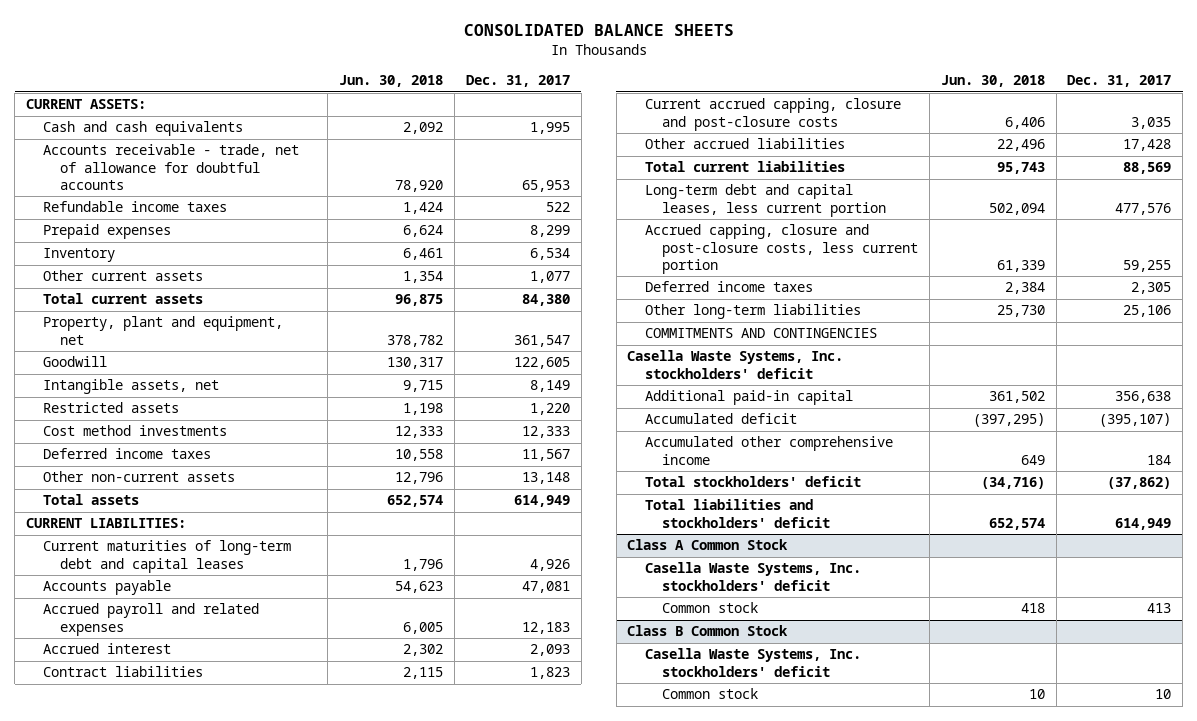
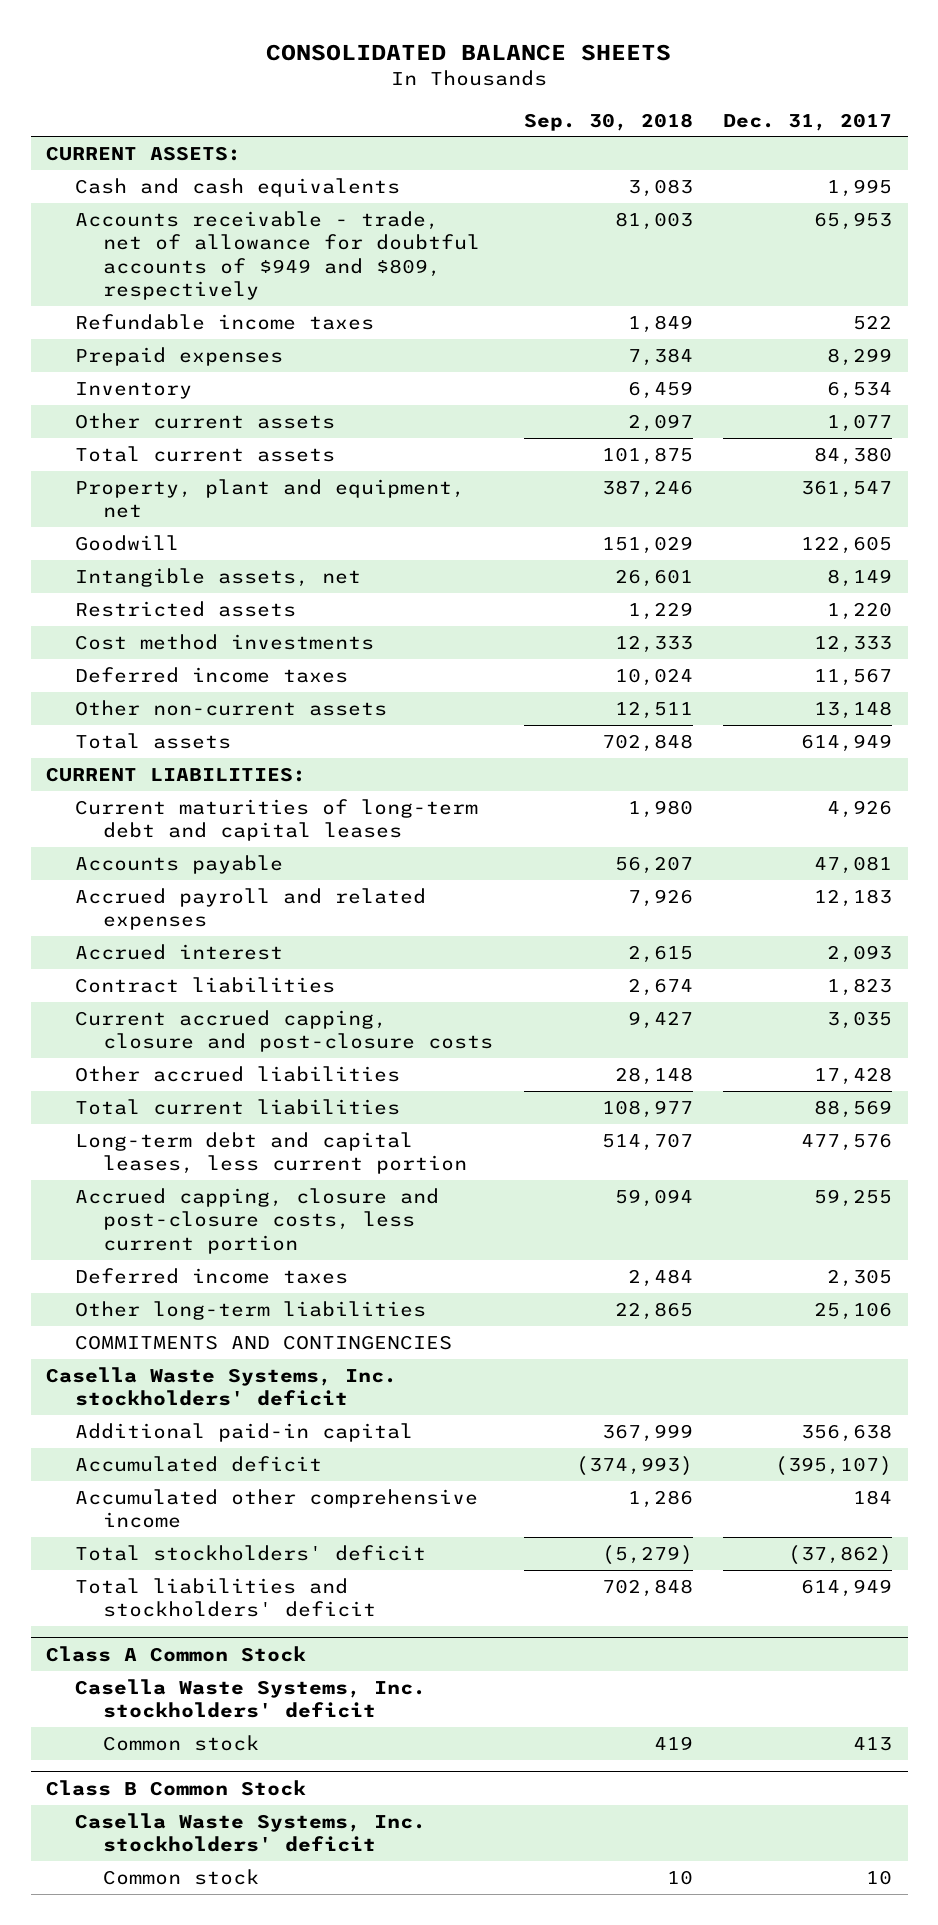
[339,75,444,88] Jun. 30, 2018 -> none
none -> [523,112,693,131] Sep. 30, 2018
[43,144,300,190] Accounts receivable - trade, net of allowance for doubtful accounts -> [74,210,481,300] Accounts receivable - trade, net of allowance for doubtful accounts of $949 and $809, respectively

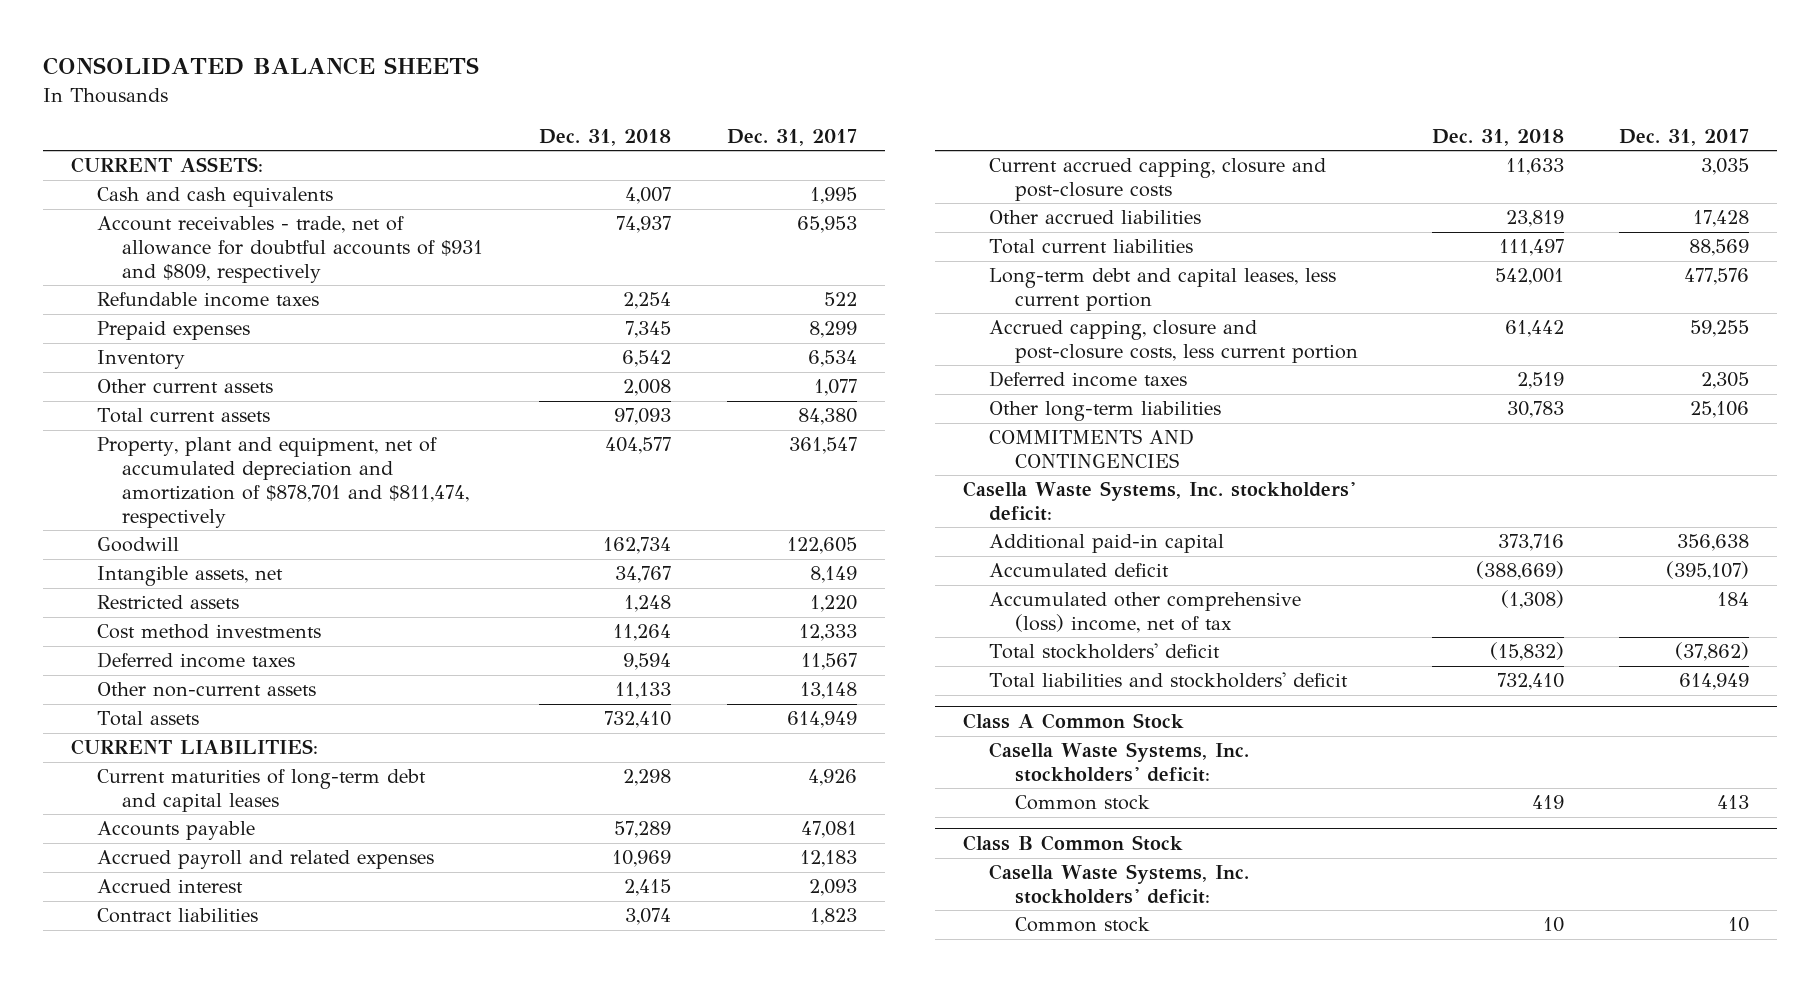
[523,112,693,131] Sep. 30, 2018 -> none
none -> [539,129,672,147] Dec. 31, 2018
[74,210,481,300] Accounts receivable - trade, net of allowance for doubtful accounts of $949 and $809, respectively -> [96,216,484,283] Account receivables - trade, net of allowance for doubtful accounts of $931 and $809, respectively
[74,478,465,519] Property, plant and equipment, net -> [96,437,470,528] Property, plant and equipment, net of accumulated depreciation and amortization of $878,701 and $811,474, respectively
[45,1366,397,1407] Casella Waste Systems, Inc. stockholders' deficit -> [963,481,1356,522] Casella Waste Systems, Inc. stockholders' deficit:
[74,1488,478,1529] Accumulated other comprehensive income -> [989,592,1302,634] Accumulated other comprehensive (loss) income, net of tax
[74,1678,426,1719] Casella Waste Systems, Inc. stockholders' deficit -> [989,742,1250,783] Casella Waste Systems, Inc. stockholders' deficit:
[74,1812,426,1853] Casella Waste Systems, Inc. stockholders' deficit -> [989,864,1250,905] Casella Waste Systems, Inc. stockholders' deficit:

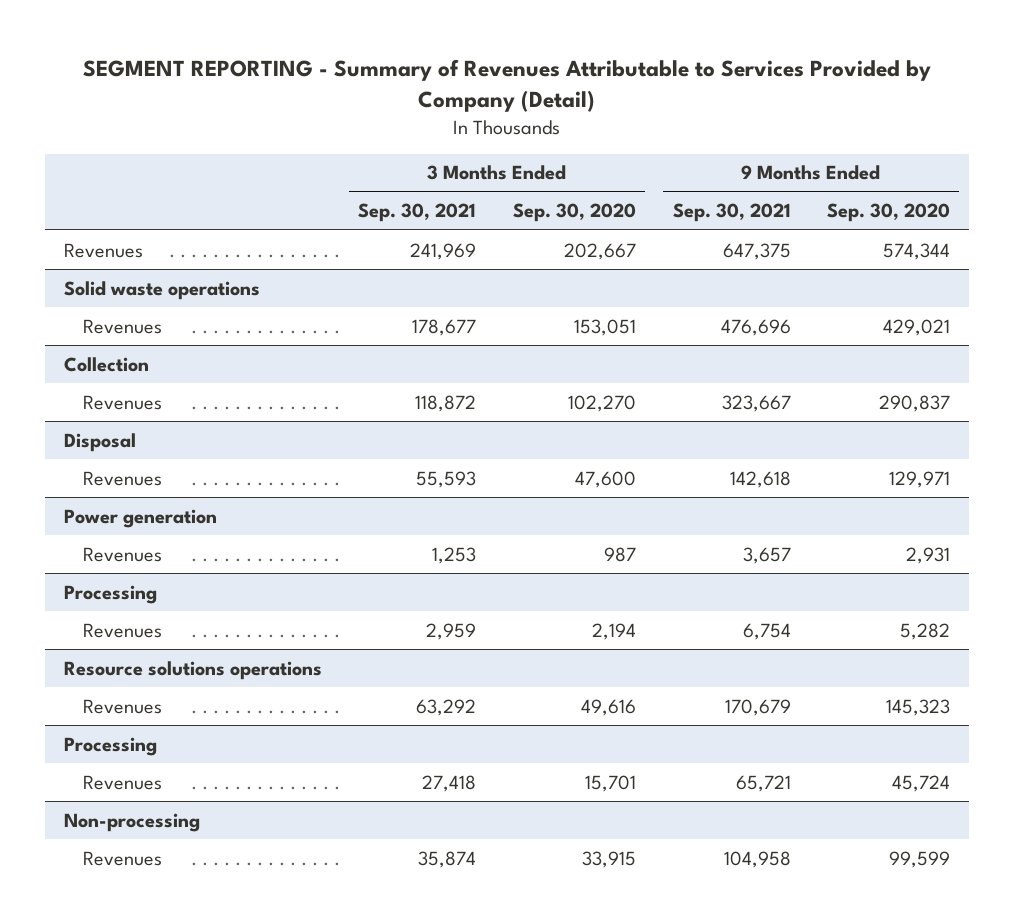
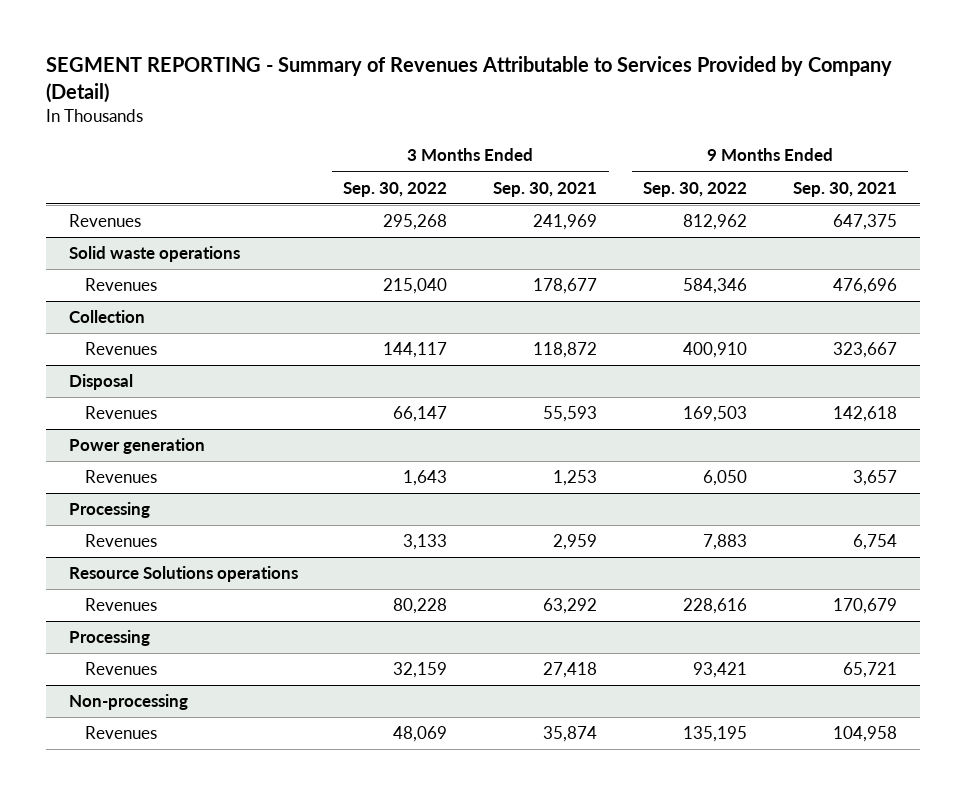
[513,203,637,223] Sep. 30, 2020 -> none
[827,203,951,223] Sep. 30, 2020 -> none
none -> [343,181,448,197] Sep. 30, 2022
none -> [643,181,748,197] Sep. 30, 2022
[63,660,322,680] Resource solutions operations -> [68,566,298,583] Resource Solutions operations

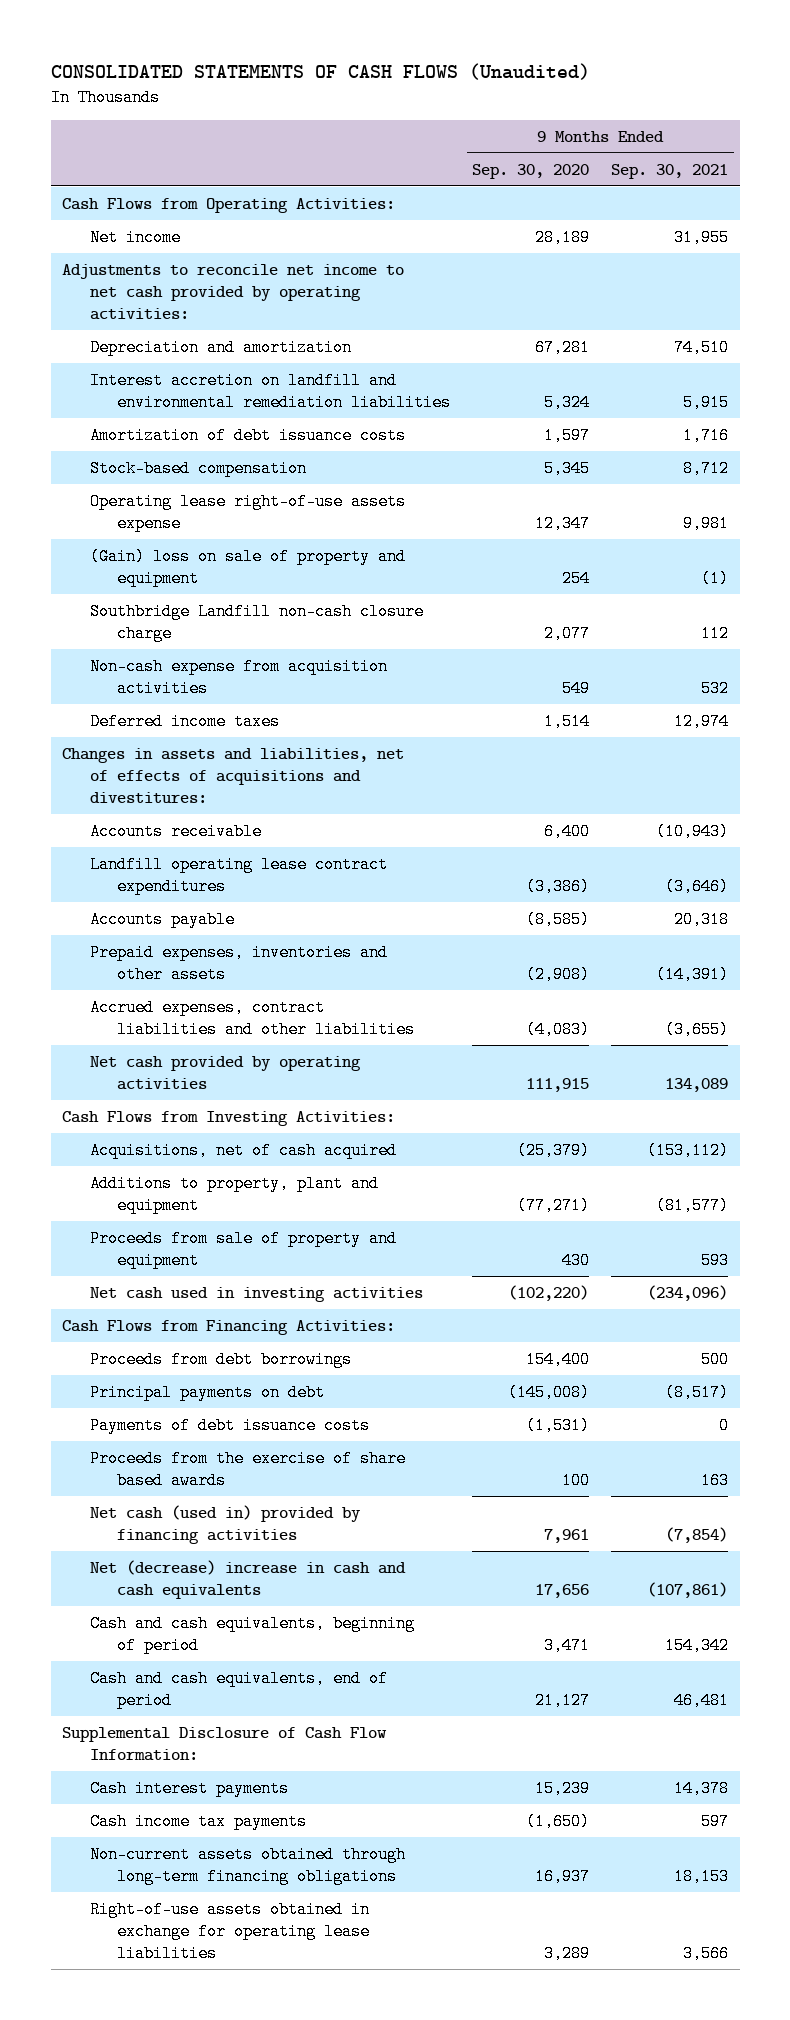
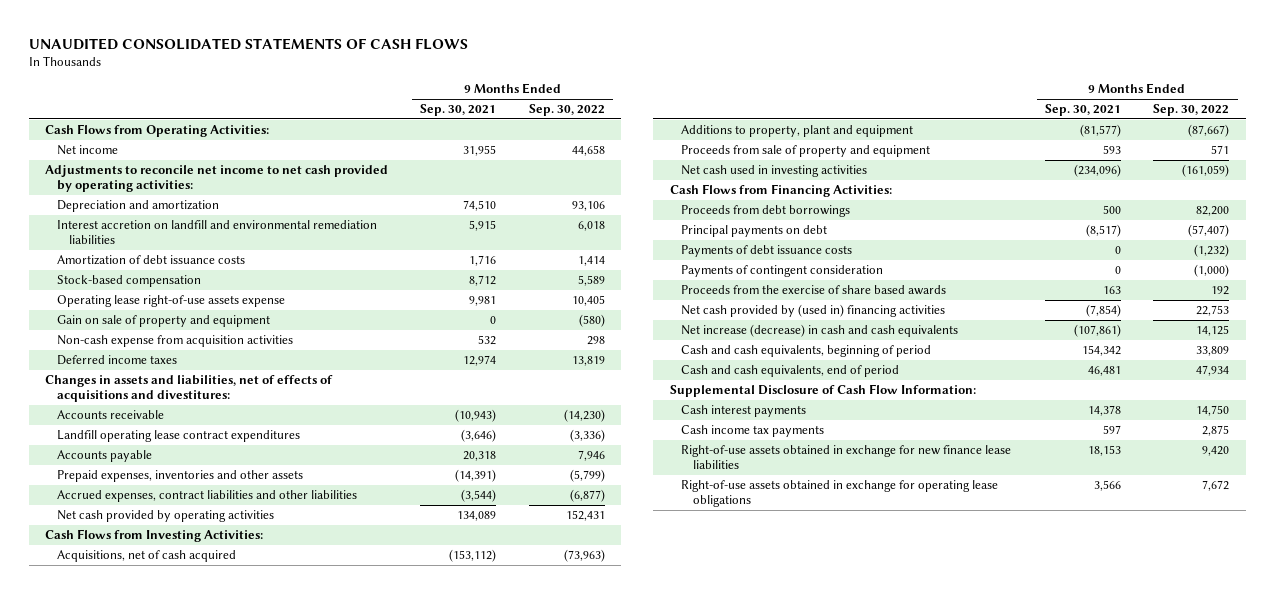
[50,63,590,81] CONSOLIDATED STATEMENTS OF CASH FLOWS (Unaudited) -> [28,37,468,50] UNAUDITED CONSOLIDATED STATEMENTS OF CASH FLOWS
[472,163,590,179] Sep. 30, 2020 -> none
none -> [528,104,605,117] Sep. 30, 2022
[89,602,424,642] Southbridge Landfill non-cash closure charge -> none
[89,547,406,587] (Gain) loss on sale of property and equipment -> [56,315,270,328] Gain on sale of property and equipment
[701,569,730,587] (1) -> [490,316,497,325] 0
[665,1020,730,1038] (3,655) -> [461,489,497,503] (3,544)
none -> [681,265,884,278] Payments of contingent consideration
[89,1504,361,1544] Net cash (used in) provided by financing activities -> [681,304,946,318] Net cash provided by (used in) financing activities
[89,1559,406,1599] Net (decrease) increase in cash and cash equivalents -> [681,324,959,338] Net increase (decrease) in cash and cash equivalents
[89,1845,406,1885] Non-current assets obtained through long-term financing obligations -> [681,445,1012,470] Right-of-use assets obtained in exchange for new finance lease liabilities
[89,1900,371,1962] Right-of-use assets obtained in exchange for operating lease liabilities -> [681,480,999,508] Right-of-use assets obtained in exchange for operating lease obligations

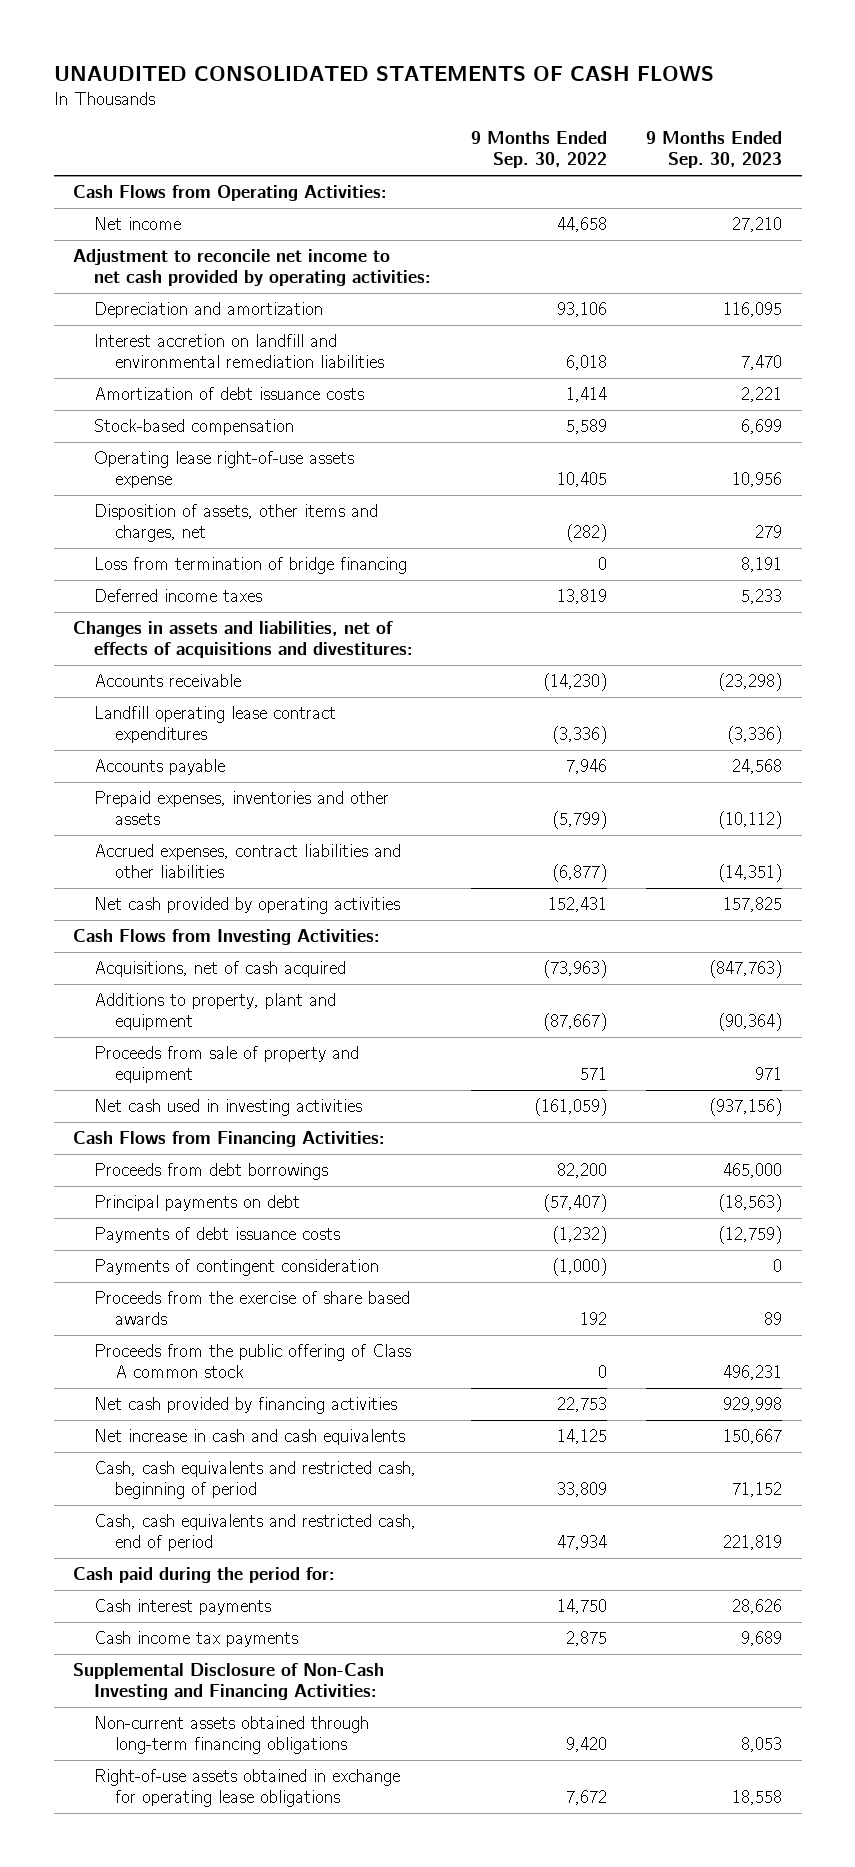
[420,104,497,117] Sep. 30, 2021 -> none
none -> [646,131,783,169] 9 Months Ended Sep. 30, 2023
[44,165,388,193] Adjustments to reconcile net income to net cash provided by operating activities: -> [73,248,432,287] Adjustment to reconcile net income to net cash provided by operating activities:
[56,315,270,328] Gain on sale of property and equipment -> none
[56,335,293,348] Non-cash expense from acquisition activities -> none
none -> [94,503,379,543] Disposition of assets, other items and charges, net
none -> [94,556,408,574] Loss from termination of bridge financing
[669,384,976,398] Supplemental Disclosure of Cash Flow Information: -> none
none -> [94,1343,412,1379] Proceeds from the public offering of Class A common stock
[681,304,946,318] Net cash provided by (used in) financing activities -> [94,1396,398,1414] Net cash provided by financing activities
[681,324,959,338] Net increase (decrease) in cash and cash equivalents -> [94,1428,406,1445] Net increase in cash and cash equivalents
[681,345,932,358] Cash and cash equivalents, beginning of period -> [94,1460,417,1500] Cash, cash equivalents and restricted cash, beginning of period
[681,365,900,378] Cash and cash equivalents, end of period -> [94,1513,417,1552] Cash, cash equivalents and restricted cash, end of period
none -> [73,1566,336,1583] Cash paid during the period for:
none -> [73,1662,385,1701] Supplemental Disclosure of Non-Cash Investing and Financing Activities:
[681,445,1012,470] Right-of-use assets obtained in exchange for new finance lease liabilities -> [94,1715,370,1755] Non-current assets obtained through long-term financing obligations

